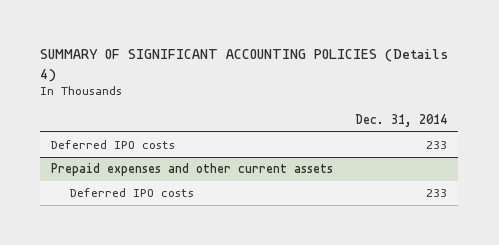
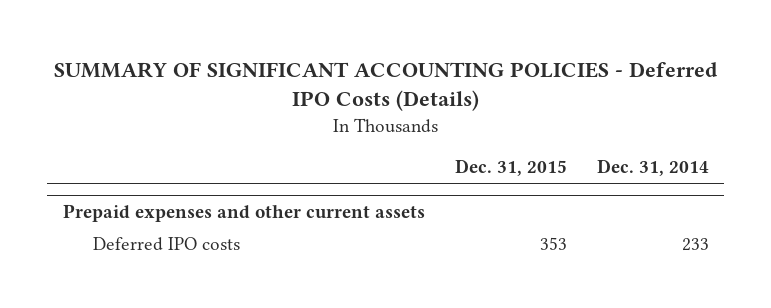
[40,49,449,82] SUMMARY OF SIGNIFICANT ACCOUNTING POLICIES (Details 4) -> [53,61,718,112] SUMMARY OF SIGNIFICANT ACCOUNTING POLICIES - Deferred IPO Costs (Details)
none -> [454,159,567,177] Dec. 31, 2015
[51,140,176,150] Deferred IPO costs -> none

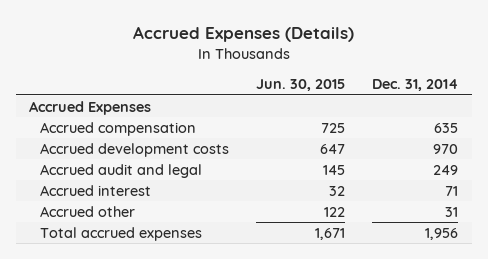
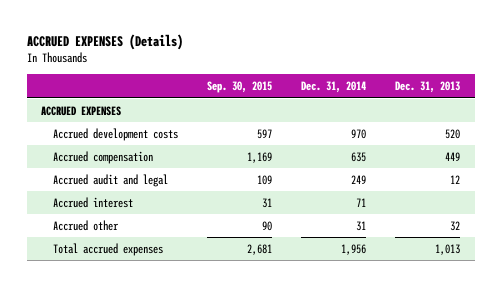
[132,25,354,42] Accrued Expenses (Details) -> [26,33,183,50] ACCRUED EXPENSES (Details)
[256,79,346,92] Jun. 30, 2015 -> none
none -> [207,81,273,94] Sep. 30, 2015
none -> [395,81,461,94] Dec. 31, 2013
[29,100,152,115] Accrued Expenses -> [41,105,122,116] ACCRUED EXPENSES
[40,121,197,136] Accrued compensation -> [53,150,154,164] Accrued compensation

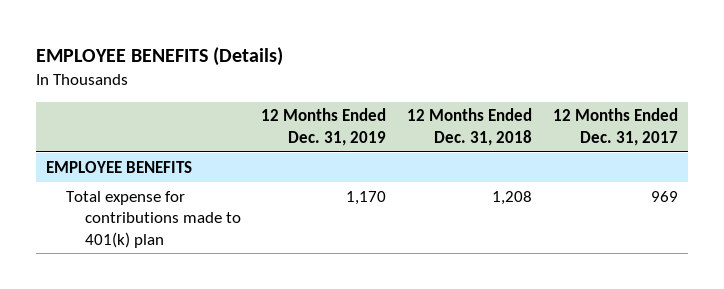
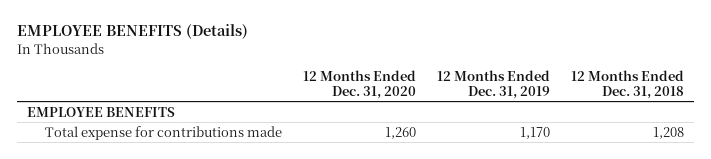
[552,108,678,146] 12 Months Ended Dec. 31, 2017 -> none
none -> [303,69,417,100] 12 Months Ended Dec. 31, 2020
[65,190,241,248] Total expense for contributions made to 401(k) plan -> [45,125,283,140] Total expense for contributions made

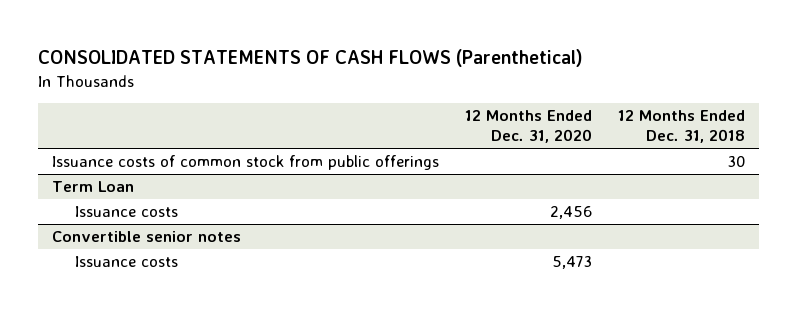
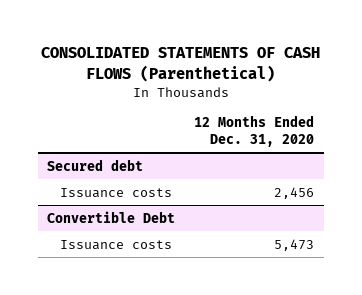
[618,110,746,144] 12 Months Ended Dec. 31, 2018 -> none
[51,155,439,171] Issuance costs of common stock from public offerings -> none
[51,181,134,193] Term Loan -> [47,158,144,171] Secured debt
[51,231,241,243] Convertible senior notes -> [47,210,176,223] Convertible Debt

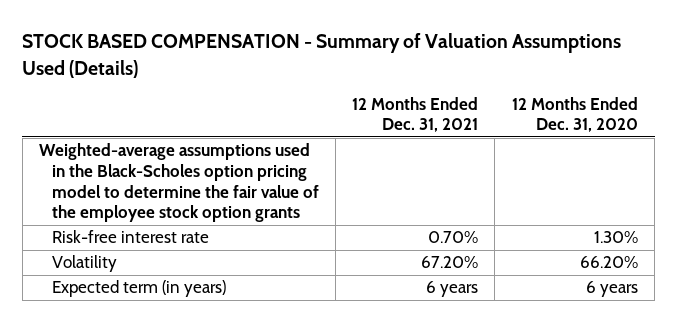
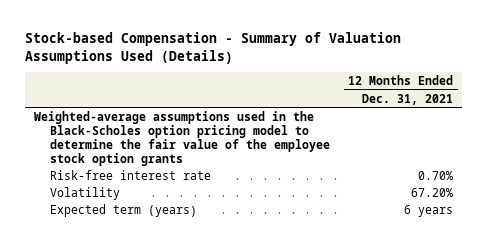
[22,33,622,78] STOCK BASED COMPENSATION - Summary of Valuation Assumptions Used (Details) -> [25,32,402,64] Stock-based Compensation - Summary of Valuation Assumptions Used (Details)
[511,96,638,133] 12 Months Ended Dec. 31, 2020 -> none
[51,280,226,298] Expected term (in years) -> [49,203,197,217] Expected term (years)

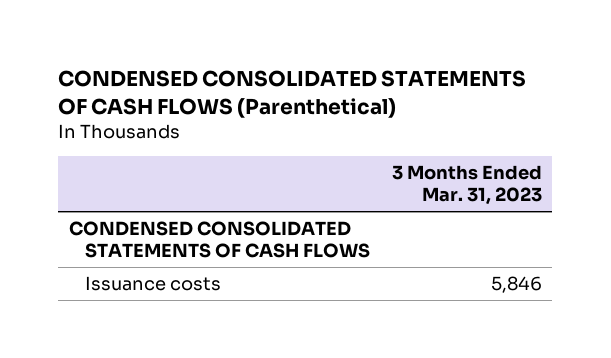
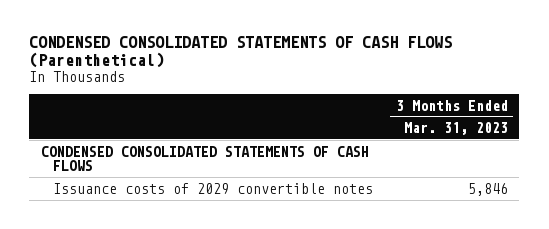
[85,276,222,292] Issuance costs -> [52,182,373,194] Issuance costs of 2029 convertible notes

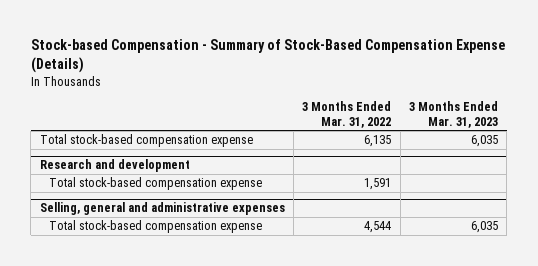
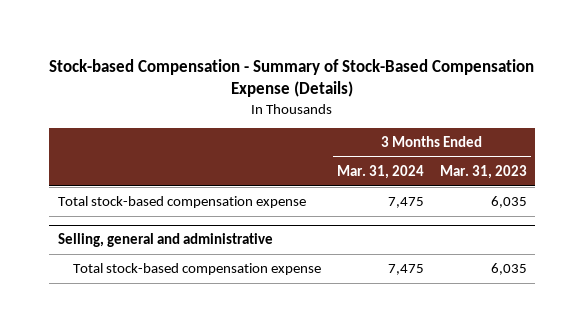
[302,101,392,128] 3 Months Ended Mar. 31, 2022 -> none
none -> [337,164,425,179] Mar. 31, 2024
[39,159,190,173] Research and development -> none
[49,177,263,191] Total stock-based compensation expense -> none
[39,202,285,216] Selling, general and administrative expenses -> [57,233,273,248] Selling, general and administrative

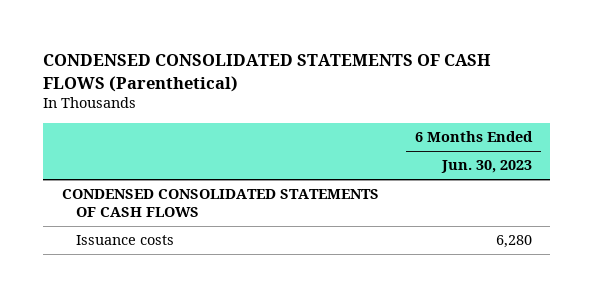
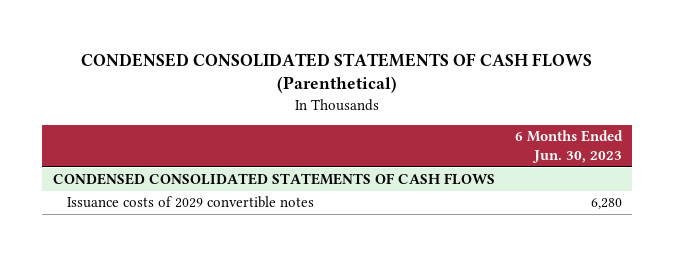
[76,235,175,246] Issuance costs -> [66,196,314,209] Issuance costs of 2029 convertible notes

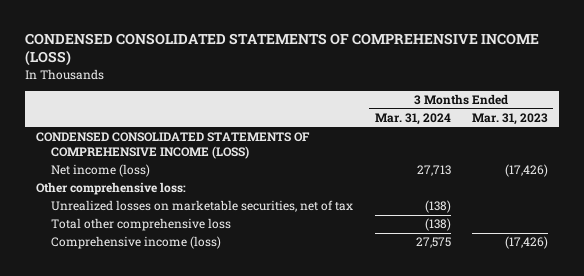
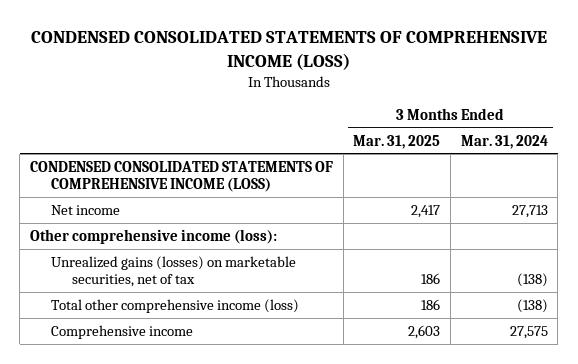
[472,113,549,126] Mar. 31, 2023 -> none
none -> [353,134,441,149] Mar. 31, 2025
[51,164,151,178] Net income (loss) -> [51,204,121,215] Net income
[35,182,186,196] Other comprehensive loss: -> [29,228,277,244] Other comprehensive income (loss):
[51,200,354,213] Unrealized losses on marketable securities, net of tax -> [51,255,297,288] Unrealized gains (losses) on marketable securities, net of tax
[51,218,232,232] Total other comprehensive loss -> [51,298,300,313] Total other comprehensive income (loss)
[51,236,222,250] Comprehensive income (loss) -> [51,324,194,339] Comprehensive income

